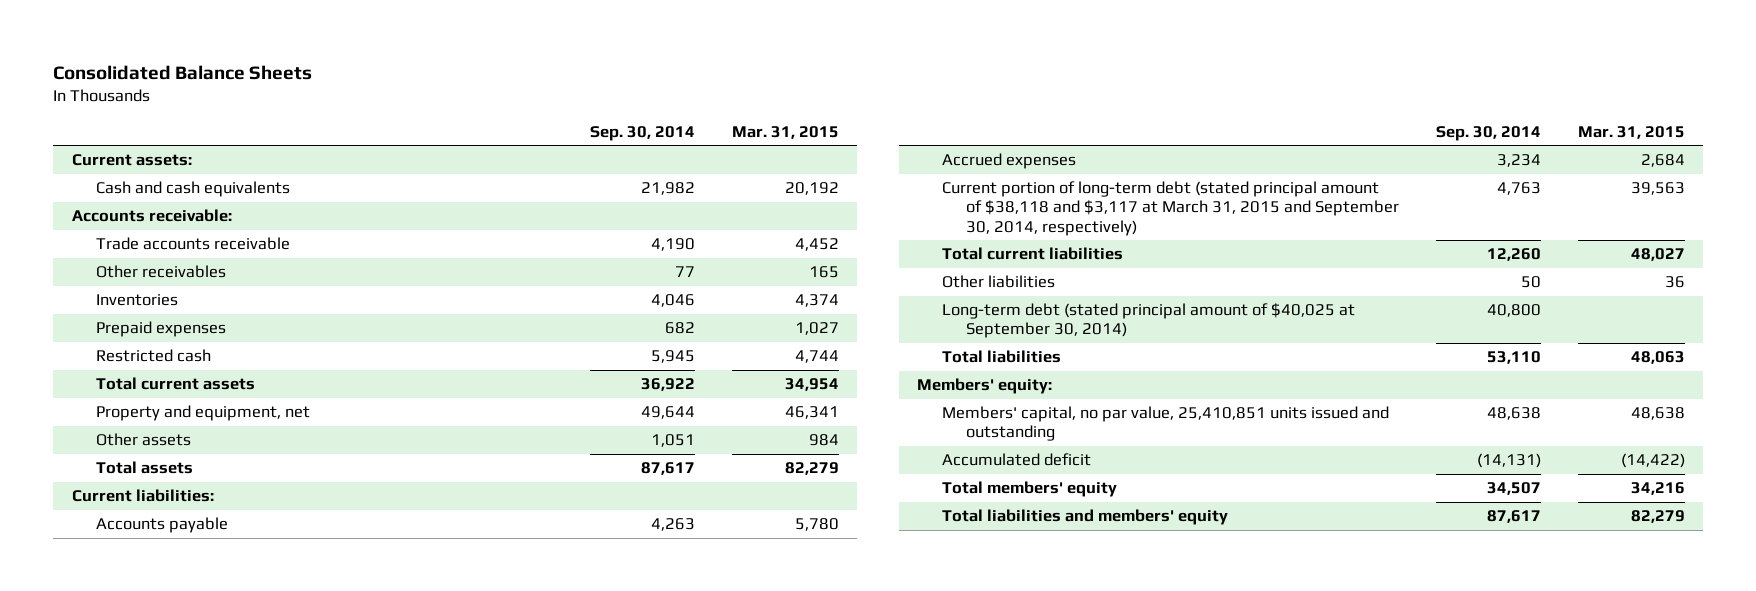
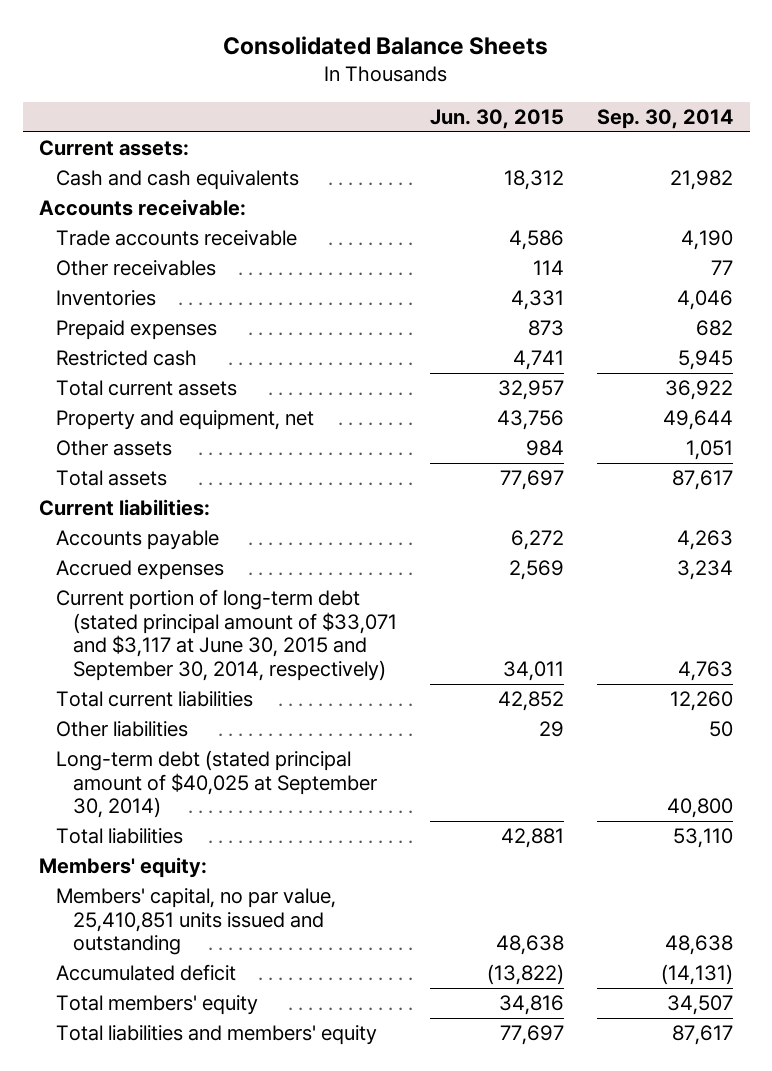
[732,125,840,139] Mar. 31, 2015 -> none
none -> [430,108,565,129] Jun. 30, 2015
[941,181,1400,236] Current portion of long-term debt (stated principal amount of $38,118 and $3,117 at March 31, 2015 and September 30, 2014, respectively) -> [56,589,397,682] Current portion of long-term debt (stated principal amount of $33,071 and $3,117 at June 30, 2015 and September 30, 2014, respectively)

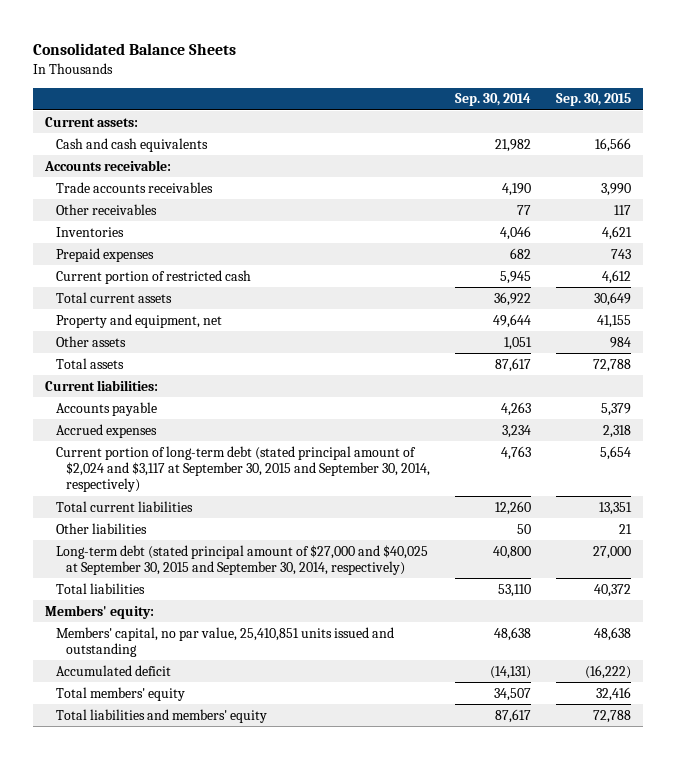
[430,108,565,129] Jun. 30, 2015 -> none
none -> [555,93,631,107] Sep. 30, 2015
[56,230,298,247] Trade accounts receivable -> [55,181,213,193] Trade accounts receivables
[56,350,198,367] Restricted cash -> [55,269,251,284] Current portion of restricted cash
[56,589,397,682] Current portion of long-term debt (stated principal amount of $33,071 and $3,117 at June 30, 2015 and September 30, 2014, respectively) -> [55,445,430,493] Current portion of long-term debt (stated principal amount of $2,024 and $3,117 at September 30, 2015 and September 30, 2014, respectively)
[56,750,377,819] Long-term debt (stated principal amount of $40,025 at September 30, 2014) -> [55,544,428,576] Long-term debt (stated principal amount of $27,000 and $40,025 at September 30, 2015 and September 30, 2014, respectively)

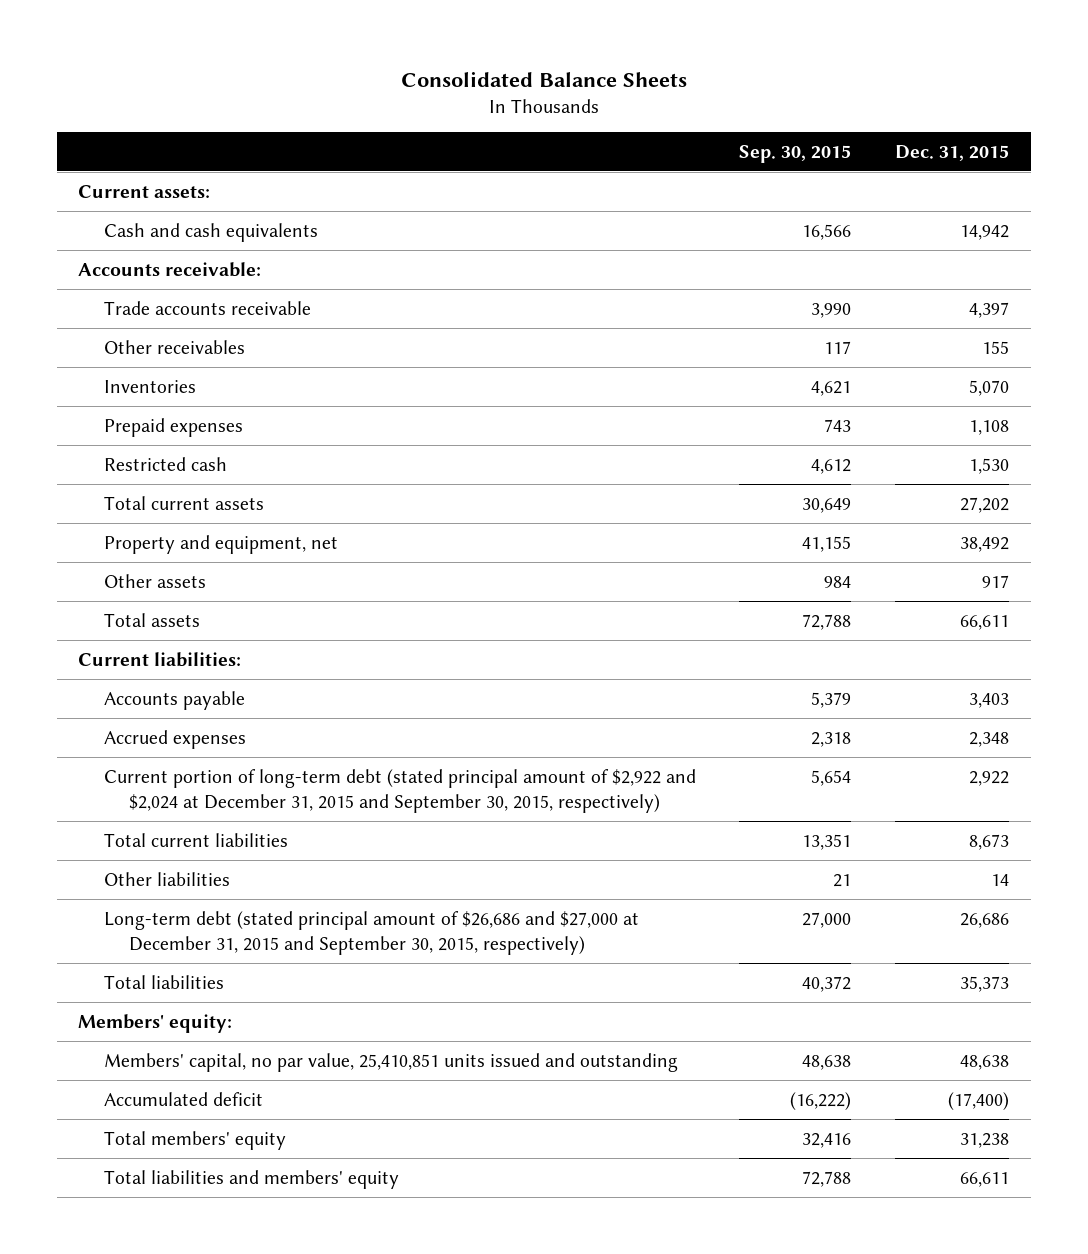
[454,93,531,107] Sep. 30, 2014 -> none
none -> [895,144,1010,161] Dec. 31, 2015
[55,181,213,193] Trade accounts receivables -> [103,300,311,315] Trade accounts receivable
[55,269,251,284] Current portion of restricted cash -> [103,456,227,471] Restricted cash
[55,445,430,493] Current portion of long-term debt (stated principal amount of $2,024 and $3,117 at September 30, 2015 and September 30, 2014, respectively) -> [103,768,696,813] Current portion of long-term debt (stated principal amount of $2,922 and $2,024 at December 31, 2015 and September 30, 2015, respectively)
[55,544,428,576] Long-term debt (stated principal amount of $27,000 and $40,025 at September 30, 2015 and September 30, 2014, respectively) -> [103,910,639,955] Long-term debt (stated principal amount of $26,686 and $27,000 at December 31, 2015 and September 30, 2015, respectively)

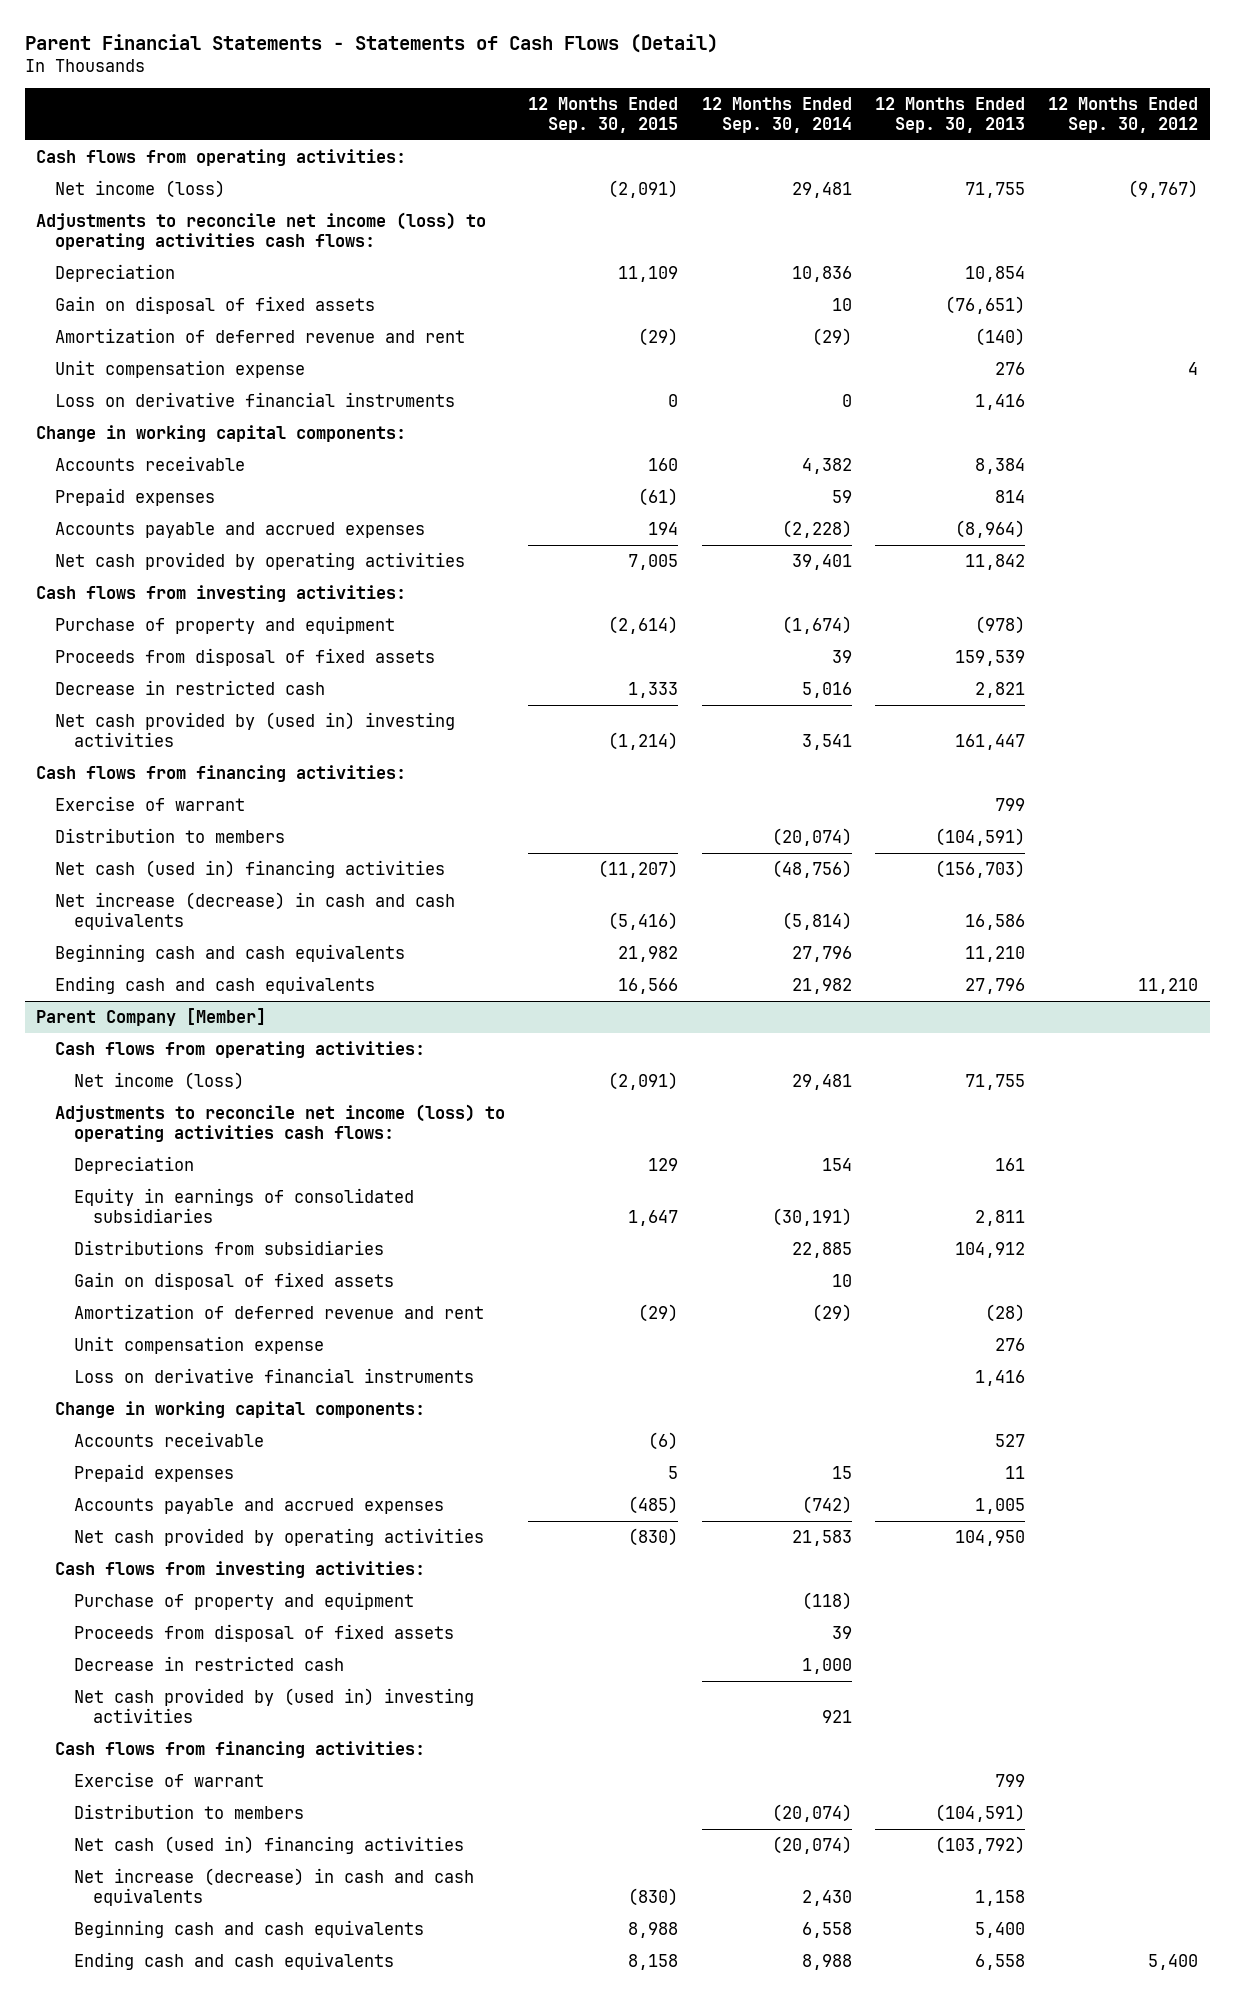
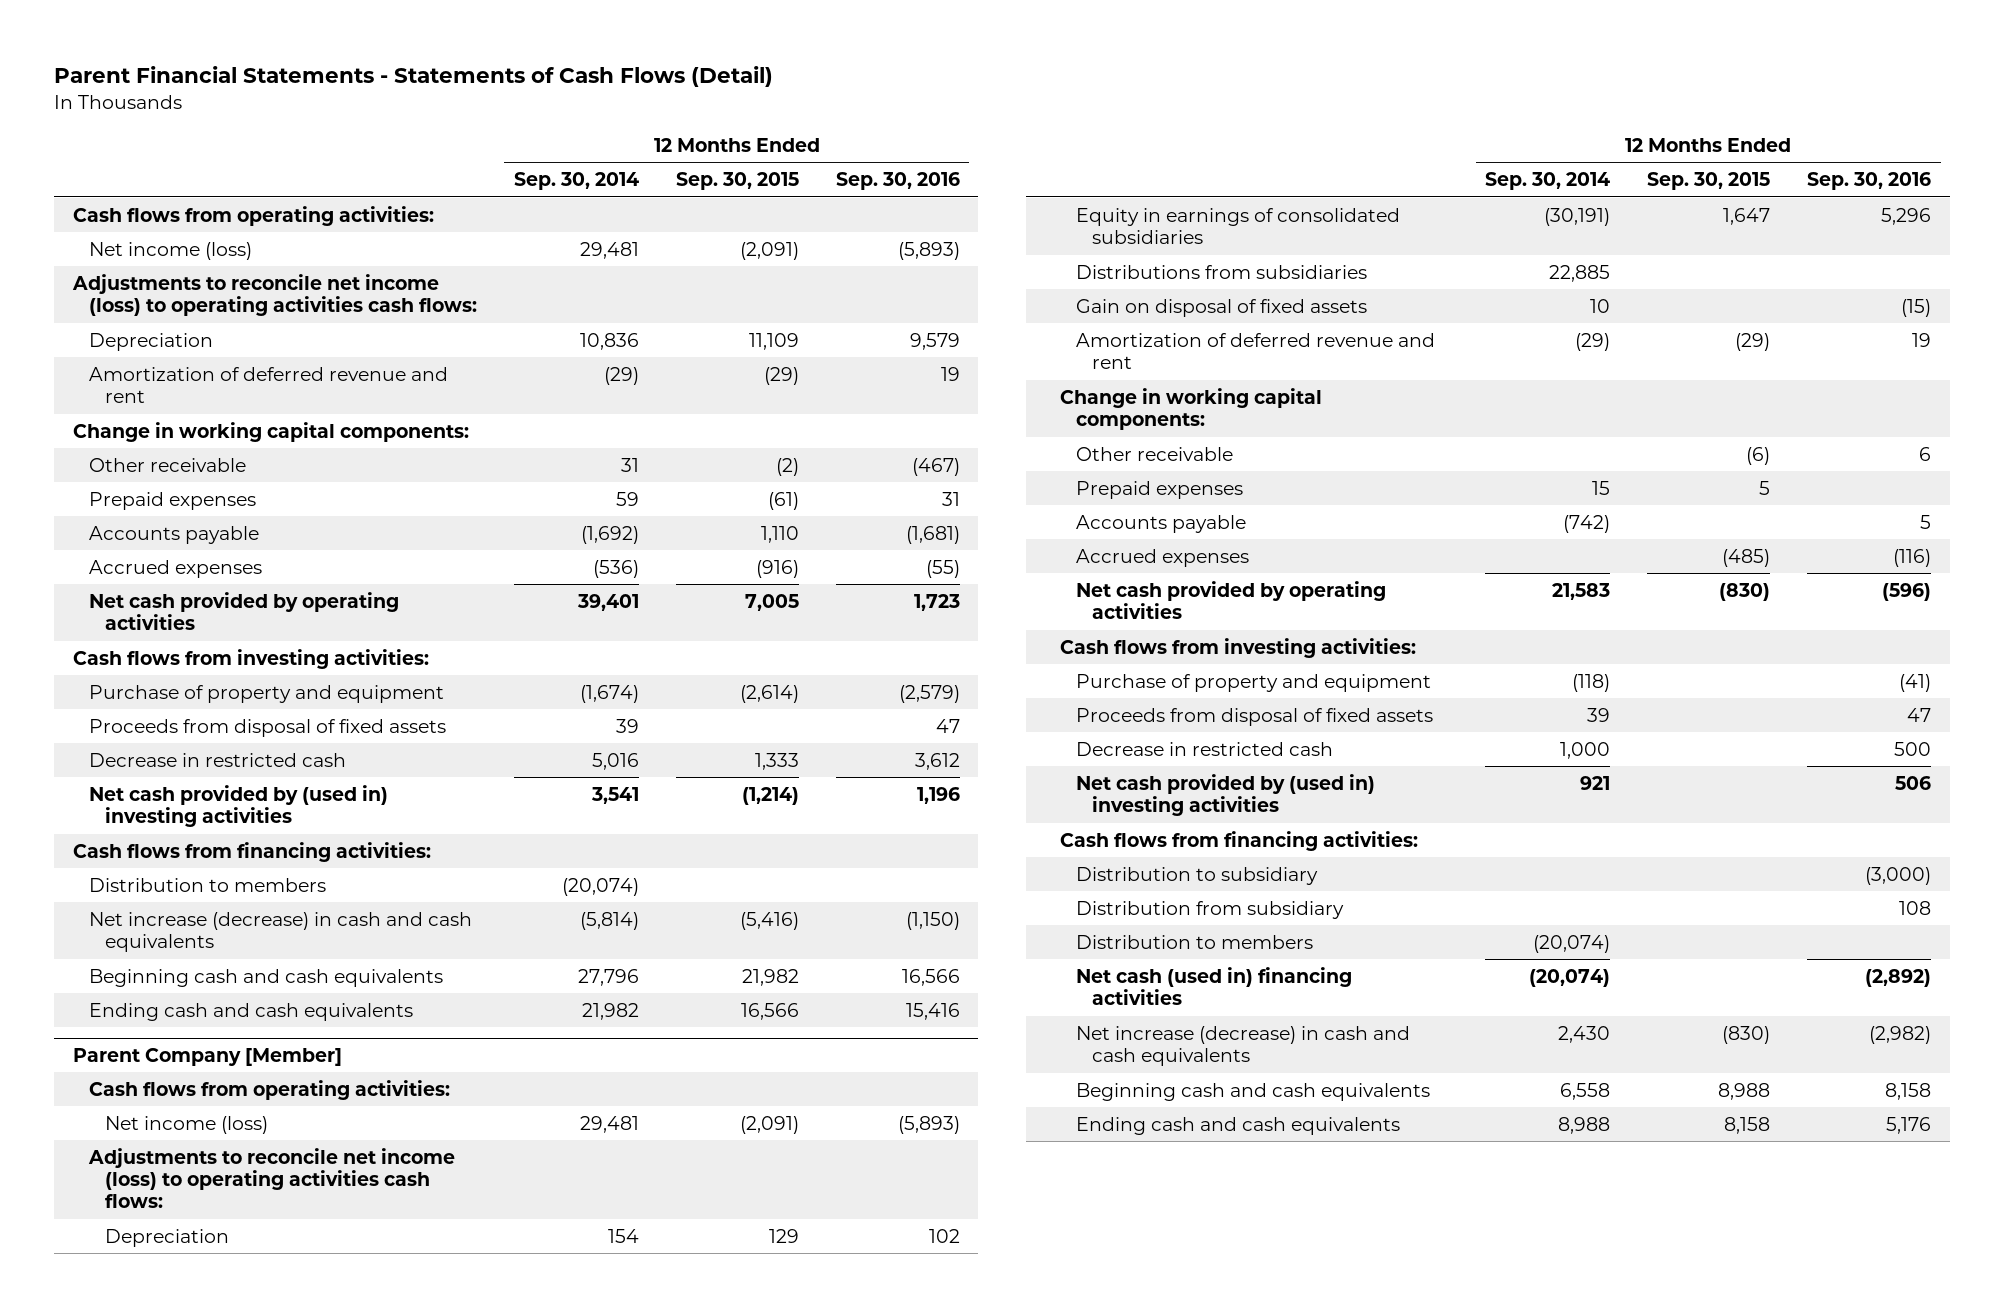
[874,97,1025,133] 12 Months Ended Sep. 30, 2013 -> none
[1048,97,1199,133] 12 Months Ended Sep. 30, 2012 -> none
none -> [835,172,960,191] Sep. 30, 2016
[55,295,376,314] Gain on disposal of fixed assets -> none
[55,359,306,378] Unit compensation expense -> none
[55,391,456,407] Loss on derivative financial instruments -> none
[55,455,246,471] Accounts receivable -> none
none -> [88,457,246,472] Other receivable
[55,521,426,538] Accounts payable and accrued expenses -> none
none -> [88,525,259,544] Accounts payable
none -> [88,559,262,578] Accrued expenses
[55,795,246,811] Exercise of warrant -> none
[55,859,446,878] Net cash (used in) financing activities -> none
[74,1335,325,1354] Unit compensation expense -> none
[74,1367,475,1383] Loss on derivative financial instruments -> none
[74,1431,265,1447] Accounts receivable -> none
none -> [1076,446,1234,461] Other receivable
[74,1497,445,1514] Accounts payable and accrued expenses -> none
none -> [1076,514,1247,533] Accounts payable
none -> [1076,548,1250,567] Accrued expenses
[74,1771,265,1787] Exercise of warrant -> none
none -> [1076,866,1319,885] Distribution to subsidiary
none -> [1076,900,1345,919] Distribution from subsidiary

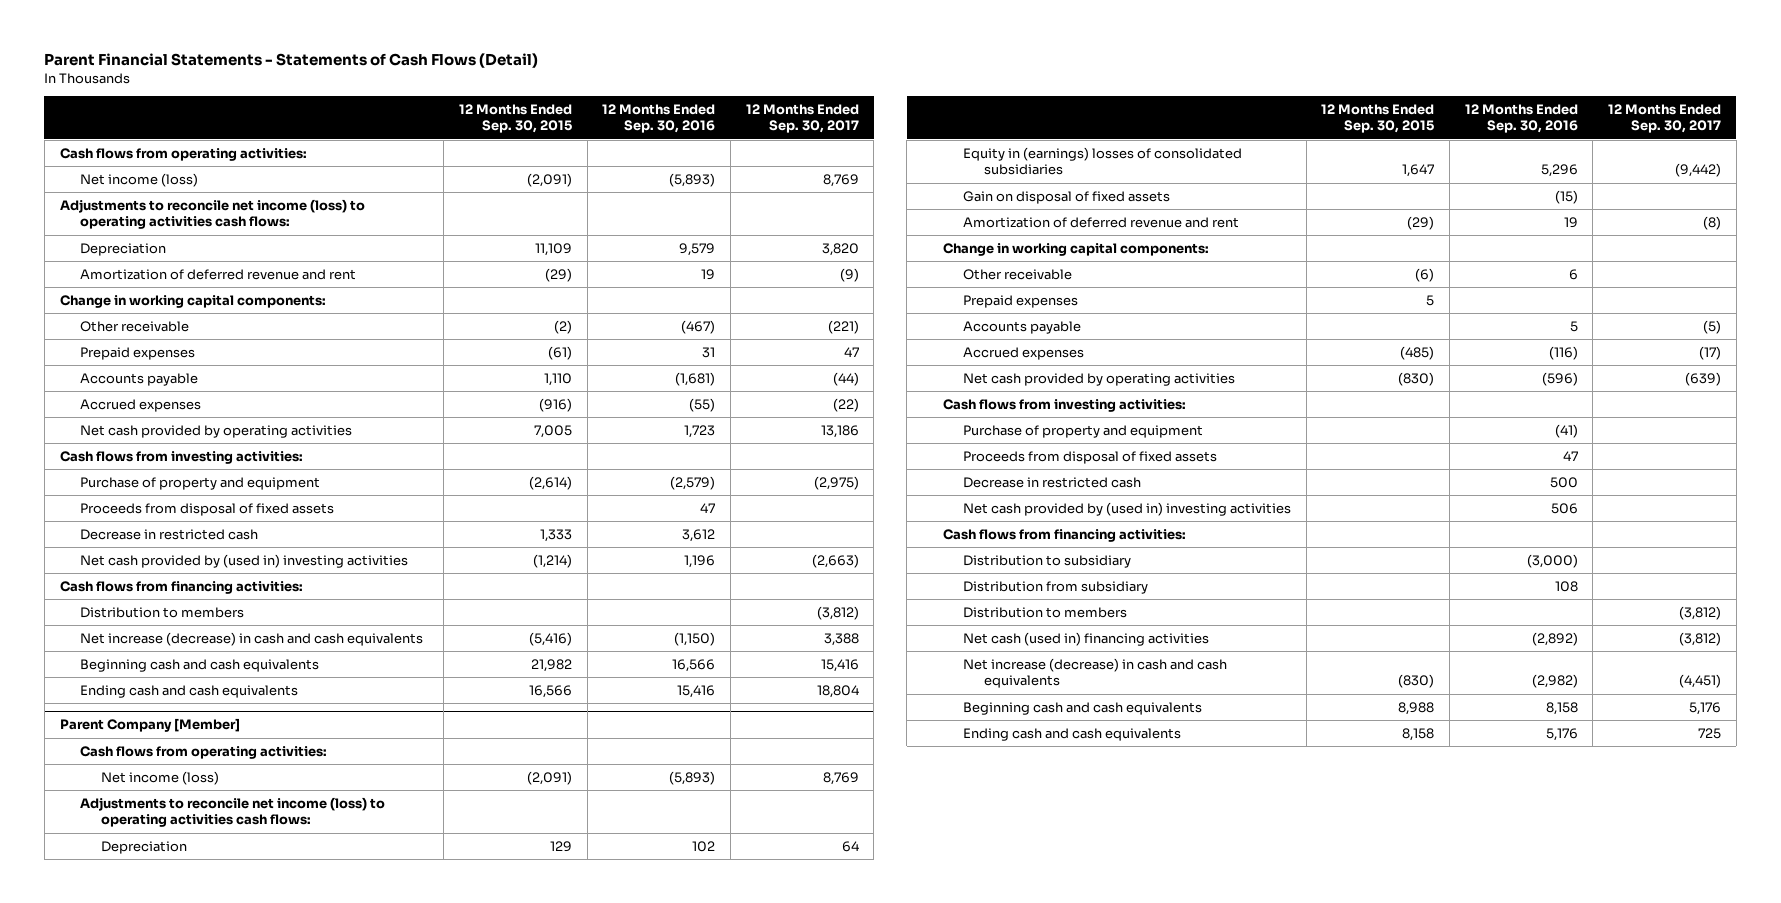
[513,172,639,191] Sep. 30, 2014 -> none
none -> [745,104,859,134] 12 Months Ended Sep. 30, 2017
[1076,264,1368,279] Distributions from subsidiaries -> none
[1076,207,1401,245] Equity in earnings of consolidated subsidiaries -> [963,147,1243,176] Equity in (earnings) losses of consolidated subsidiaries

